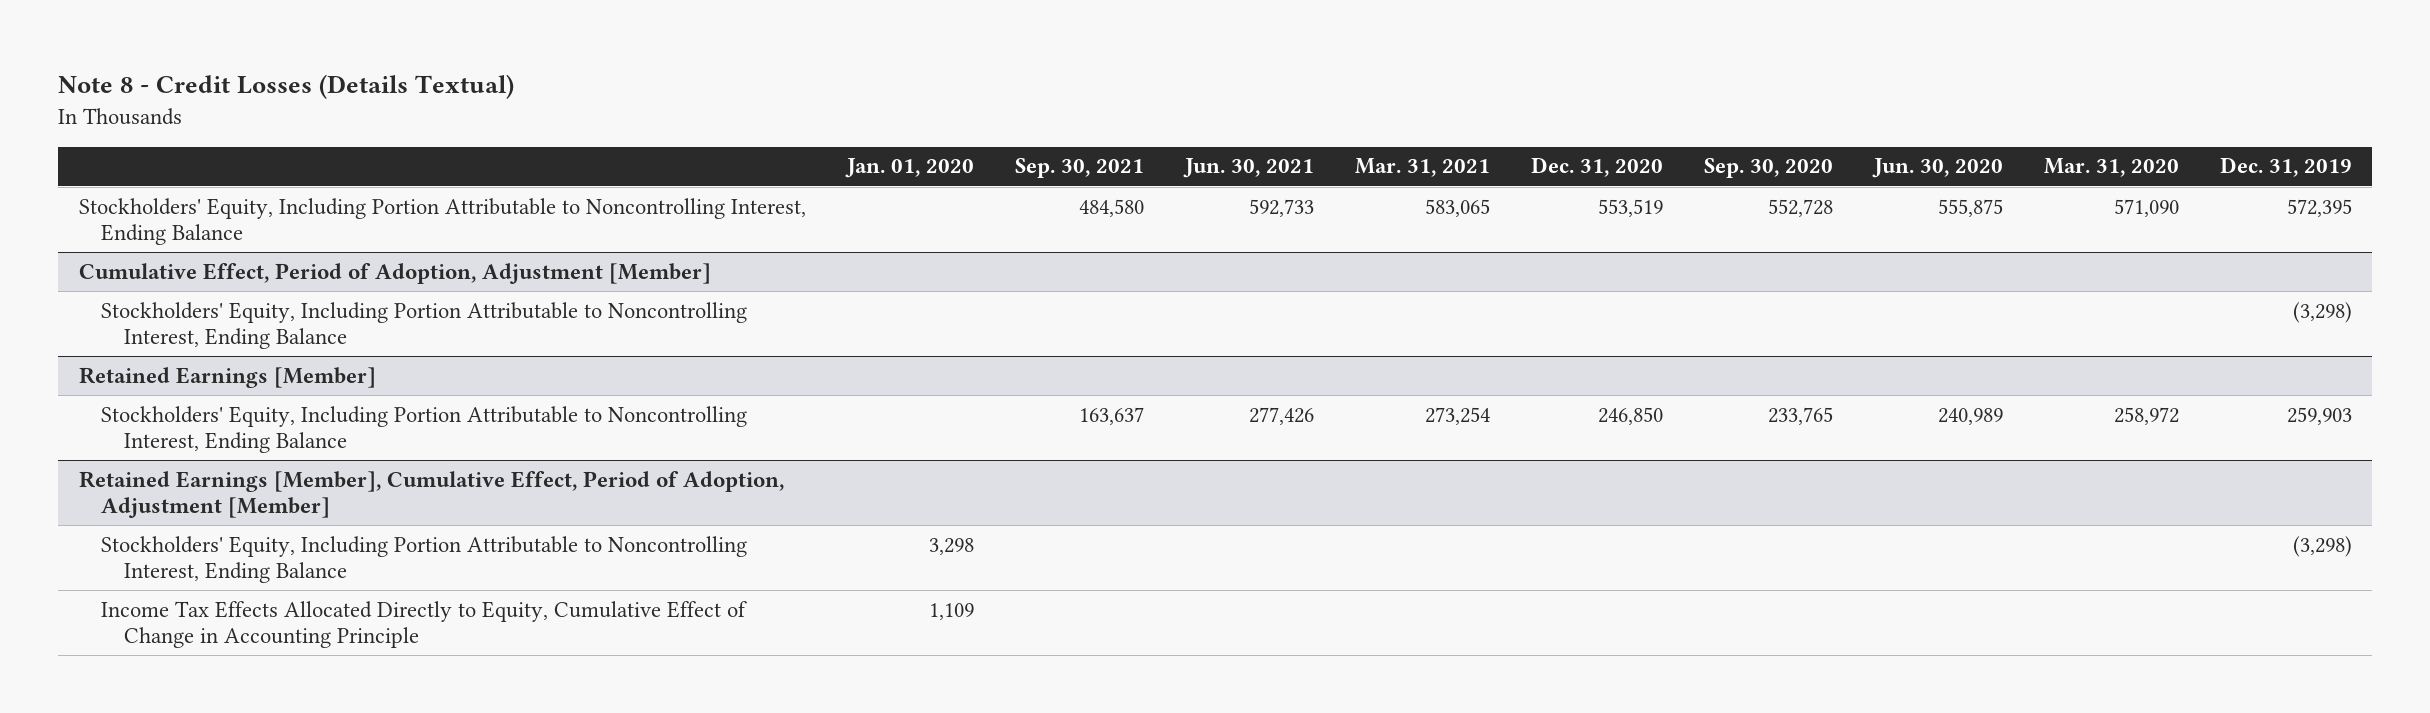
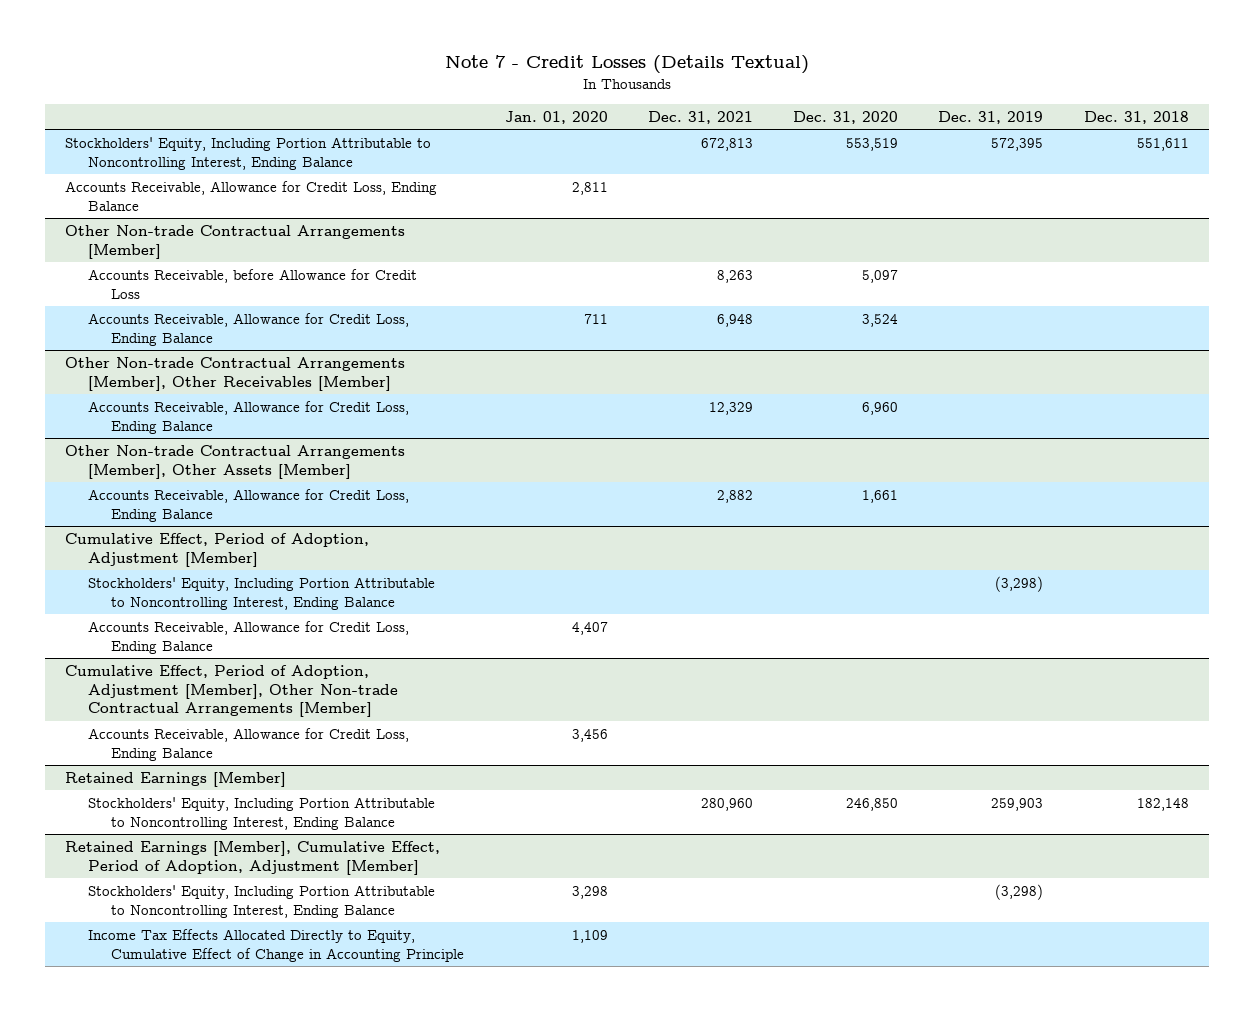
[58,74,515,100] Note 8 - Credit Losses (Details Textual) -> [444,55,809,75] Note 7 - Credit Losses (Details Textual)
[1014,158,1144,179] Sep. 30, 2021 -> none
[1182,158,1314,179] Jun. 30, 2021 -> none
[1354,158,1490,178] Mar. 31, 2021 -> none
[1703,158,1833,179] Sep. 30, 2020 -> none
[1871,158,2003,179] Jun. 30, 2020 -> none
[2043,158,2179,178] Mar. 31, 2020 -> none
none -> [647,110,753,124] Dec. 31, 2021
none -> [1083,110,1189,124] Dec. 31, 2018
none -> [64,180,437,211] Accounts Receivable, Allowance for Credit Loss, Ending Balance
none -> [64,224,405,259] Other Non-trade Contractual Arrangements [Member]
none -> [88,268,418,299] Accounts Receivable, before Allowance for Credit Loss
none -> [88,312,410,346] Accounts Receivable, Allowance for Credit Loss, Ending Balance
none -> [64,356,405,391] Other Non-trade Contractual Arrangements [Member], Other Receivables [Member]
none -> [88,400,410,434] Accounts Receivable, Allowance for Credit Loss, Ending Balance
none -> [64,444,405,479] Other Non-trade Contractual Arrangements [Member], Other Assets [Member]
none -> [88,488,410,522] Accounts Receivable, Allowance for Credit Loss, Ending Balance
none -> [88,620,410,654] Accounts Receivable, Allowance for Credit Loss, Ending Balance
none -> [64,664,399,718] Cumulative Effect, Period of Adoption, Adjustment [Member], Other Non-trade Contractual Arrangements [Member]
none -> [88,727,410,761] Accounts Receivable, Allowance for Credit Loss, Ending Balance

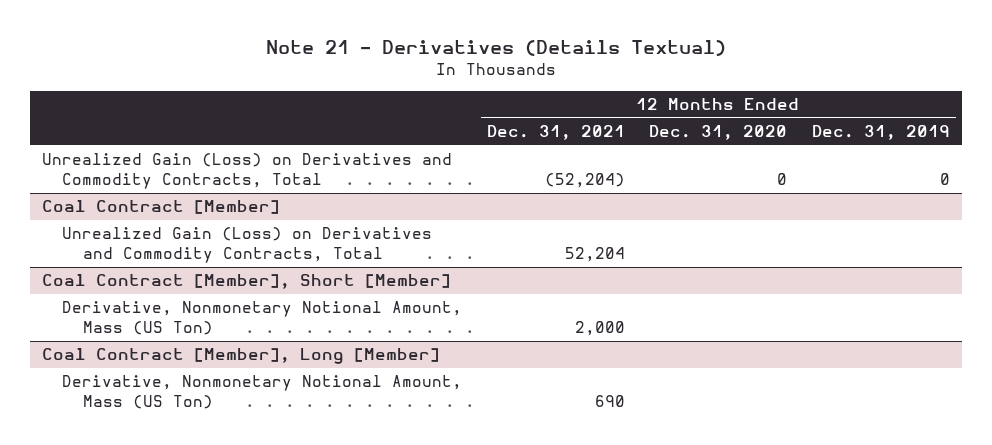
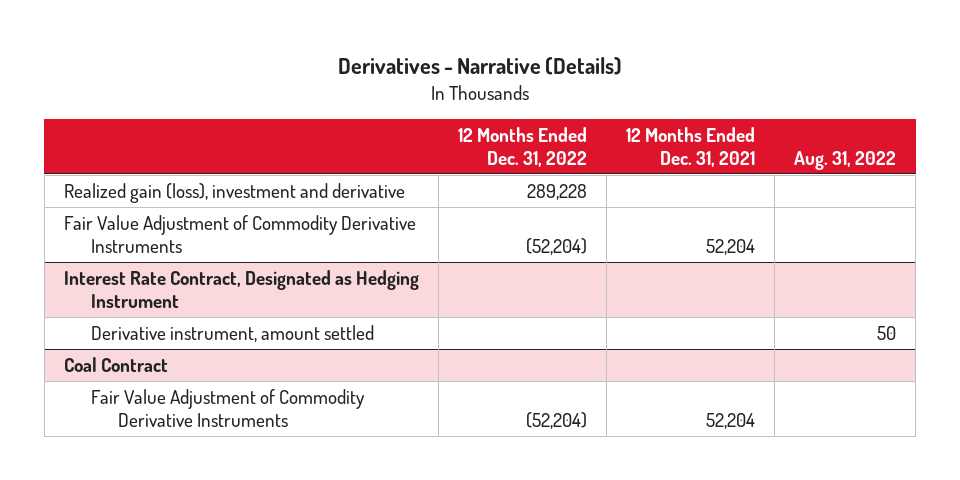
[265,40,726,57] Note 21 - Derivatives (Details Textual) -> [338,57,623,76] Derivatives - Narrative (Details)
[649,125,788,141] Dec. 31, 2020 -> none
[811,125,950,141] Dec. 31, 2019 -> none
none -> [458,126,588,167] 12 Months Ended Dec. 31, 2022
none -> [794,150,897,170] Aug. 31, 2022
[41,153,452,190] Unrealized Gain (Loss) on Derivatives and Commodity Contracts, Total -> none
[41,274,451,290] Coal Contract [Member], Short [Member] -> none
[62,301,463,336] Derivative, Nonmonetary Notional Amount, Mass (US Ton) -> none
[41,348,440,365] Coal Contract [Member], Long [Member] -> none
[62,375,463,410] Derivative, Nonmonetary Notional Amount, Mass (US Ton) -> none
none -> [64,182,406,203] Realized gain (loss), investment and derivative
none -> [64,214,417,253] Fair Value Adjustment of Commodity Derivative Instruments
none -> [64,269,420,308] Interest Rate Contract, Designated as Hedging Instrument
none -> [90,324,374,342] Derivative instrument, amount settled
[41,200,280,215] Coal Contract [Member] -> [64,356,169,372] Coal Contract
[62,227,433,264] Unrealized Gain (Loss) on Derivatives and Commodity Contracts, Total -> [90,388,365,427] Fair Value Adjustment of Commodity Derivative Instruments

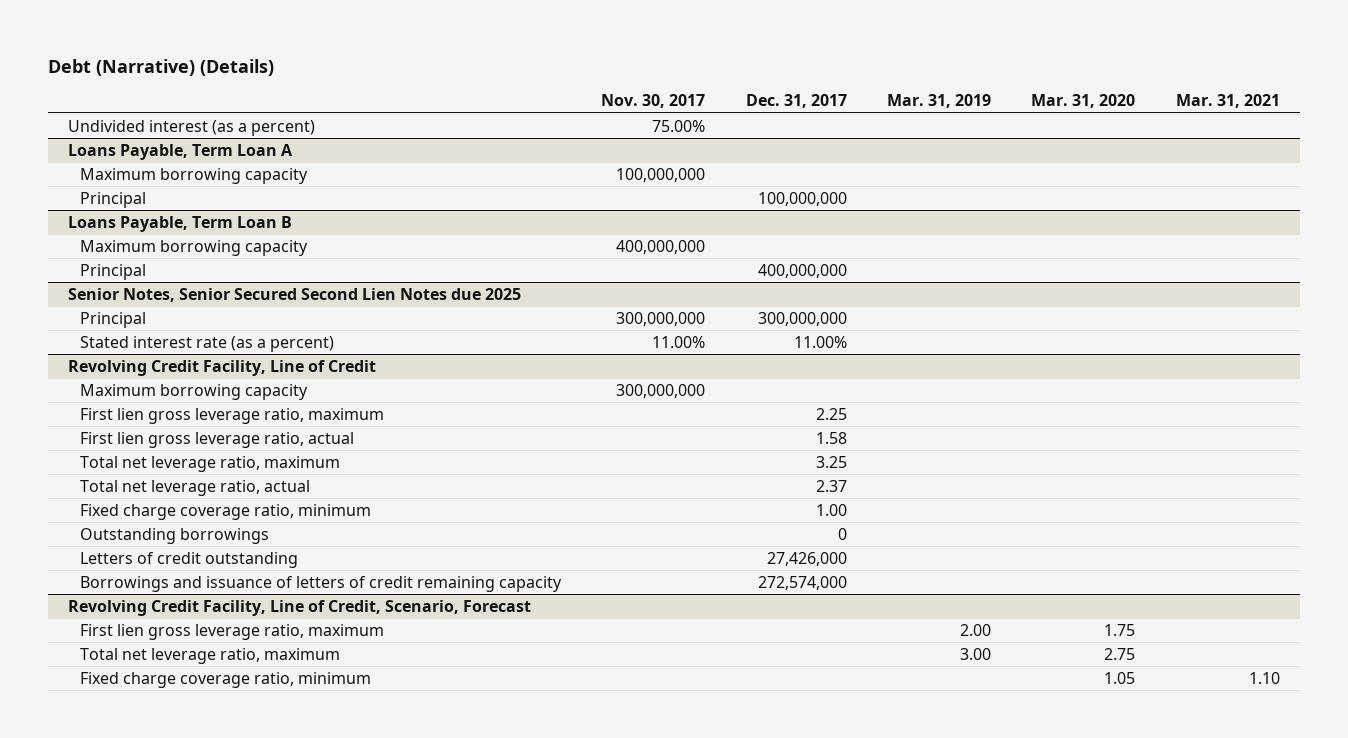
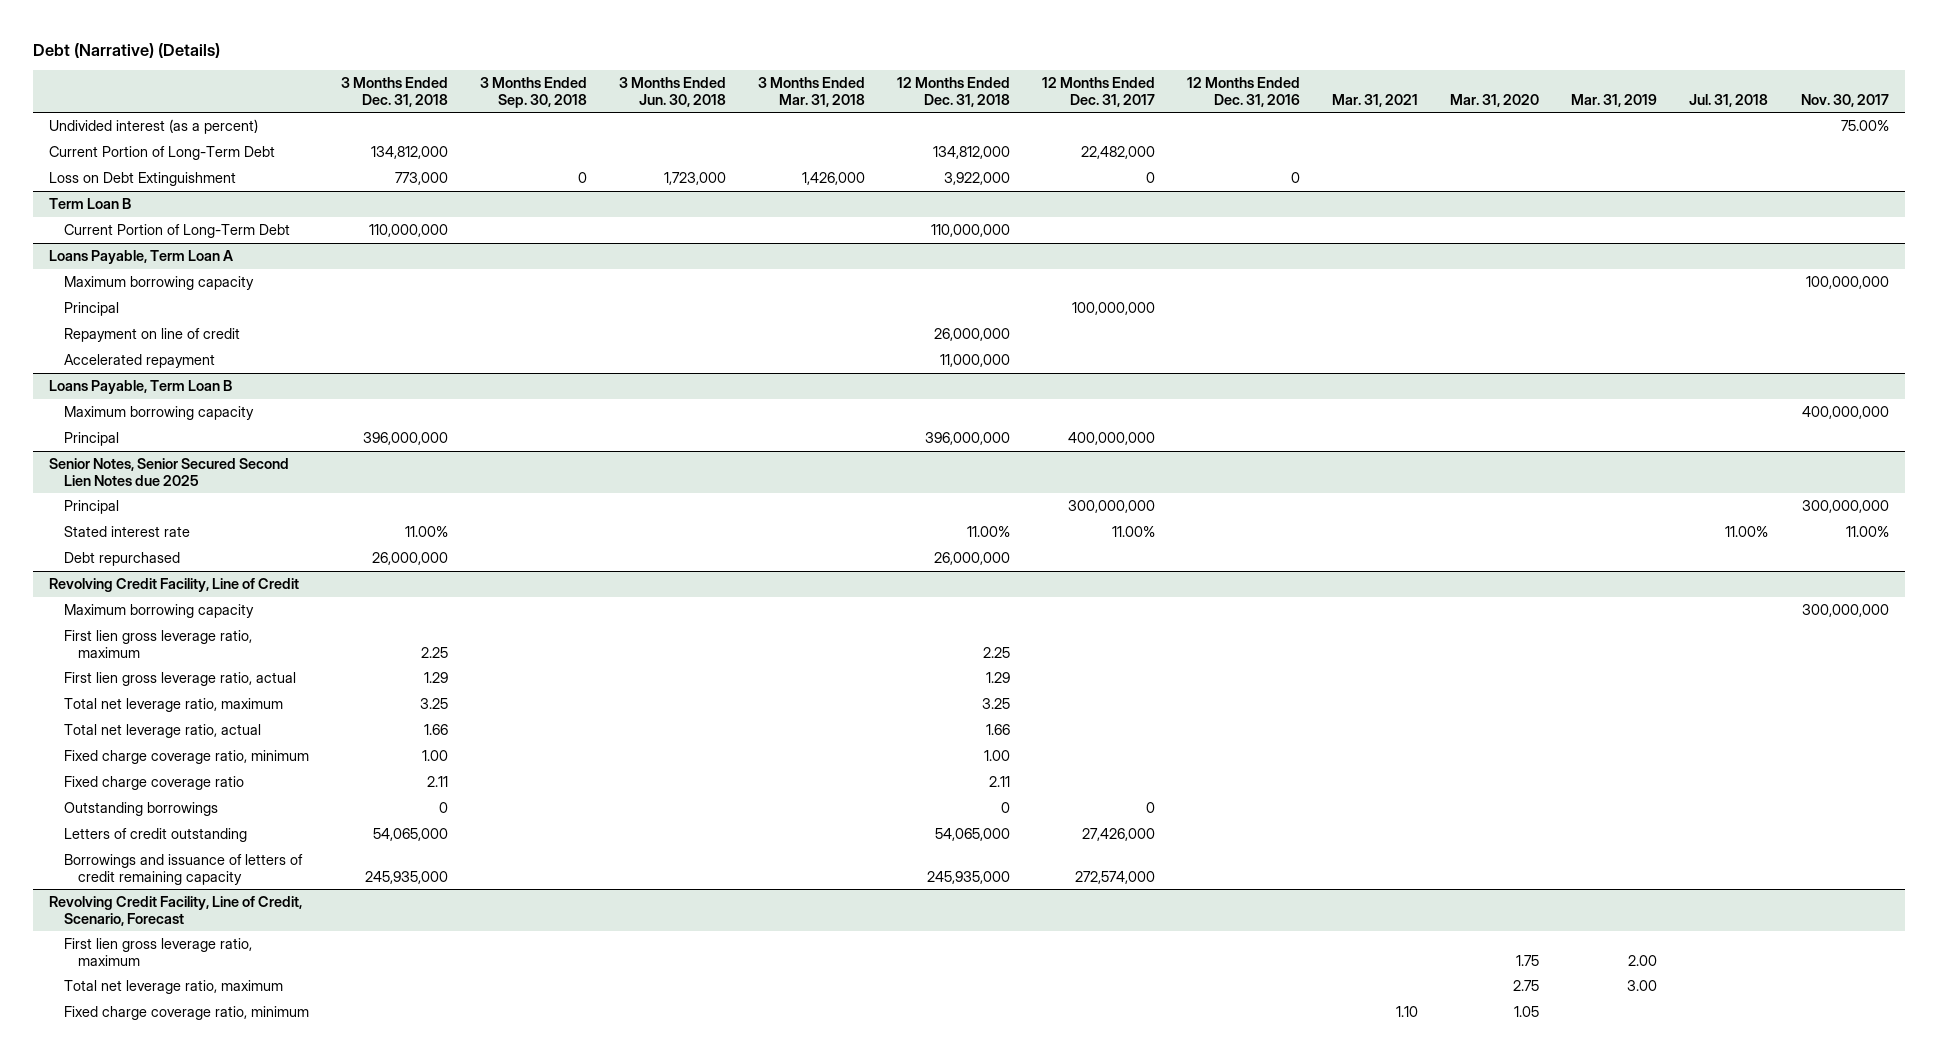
[745,94,847,109] Dec. 31, 2017 -> none
none -> [340,77,448,107] 3 Months Ended Dec. 31, 2018
none -> [479,77,587,108] 3 Months Ended Sep. 30, 2018
none -> [618,77,726,107] 3 Months Ended Jun. 30, 2018
none -> [757,77,865,107] 3 Months Ended Mar. 31, 2018
none -> [897,77,1011,107] 12 Months Ended Dec. 31, 2018
none -> [1042,77,1156,107] 12 Months Ended Dec. 31, 2017
none -> [1187,77,1301,107] 12 Months Ended Dec. 31, 2016
none -> [1689,93,1769,107] Jul. 31, 2018
none -> [49,146,276,161] Current Portion of Long-Term Debt
none -> [49,172,237,187] Loss on Debt Extinguishment
none -> [49,198,132,210] Term Loan B
none -> [63,224,290,239] Current Portion of Long-Term Debt
none -> [63,328,240,343] Repayment on line of credit
none -> [63,354,215,369] Accelerated repayment
[79,335,334,352] Stated interest rate (as a percent) -> [63,526,190,538] Stated interest rate
none -> [63,552,180,567] Debt repurchased
none -> [63,776,244,791] Fixed charge coverage ratio

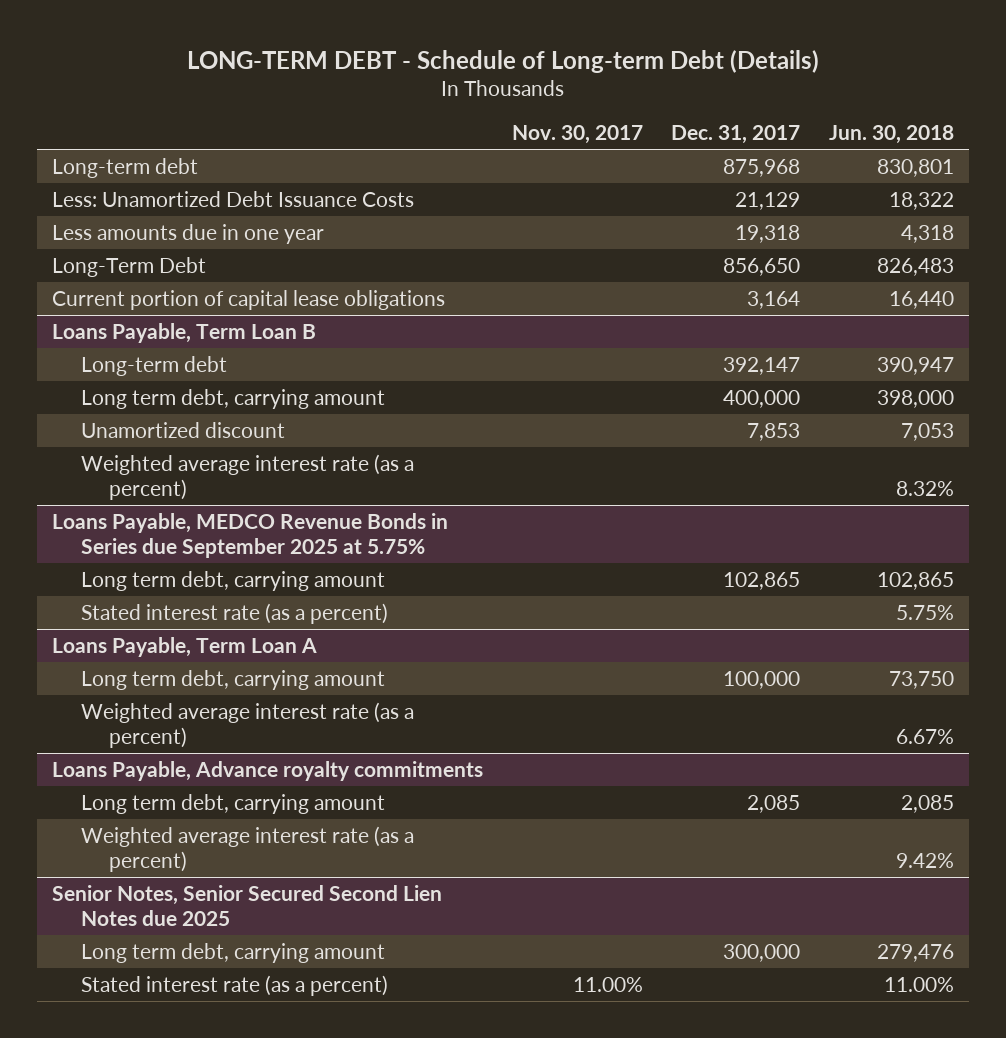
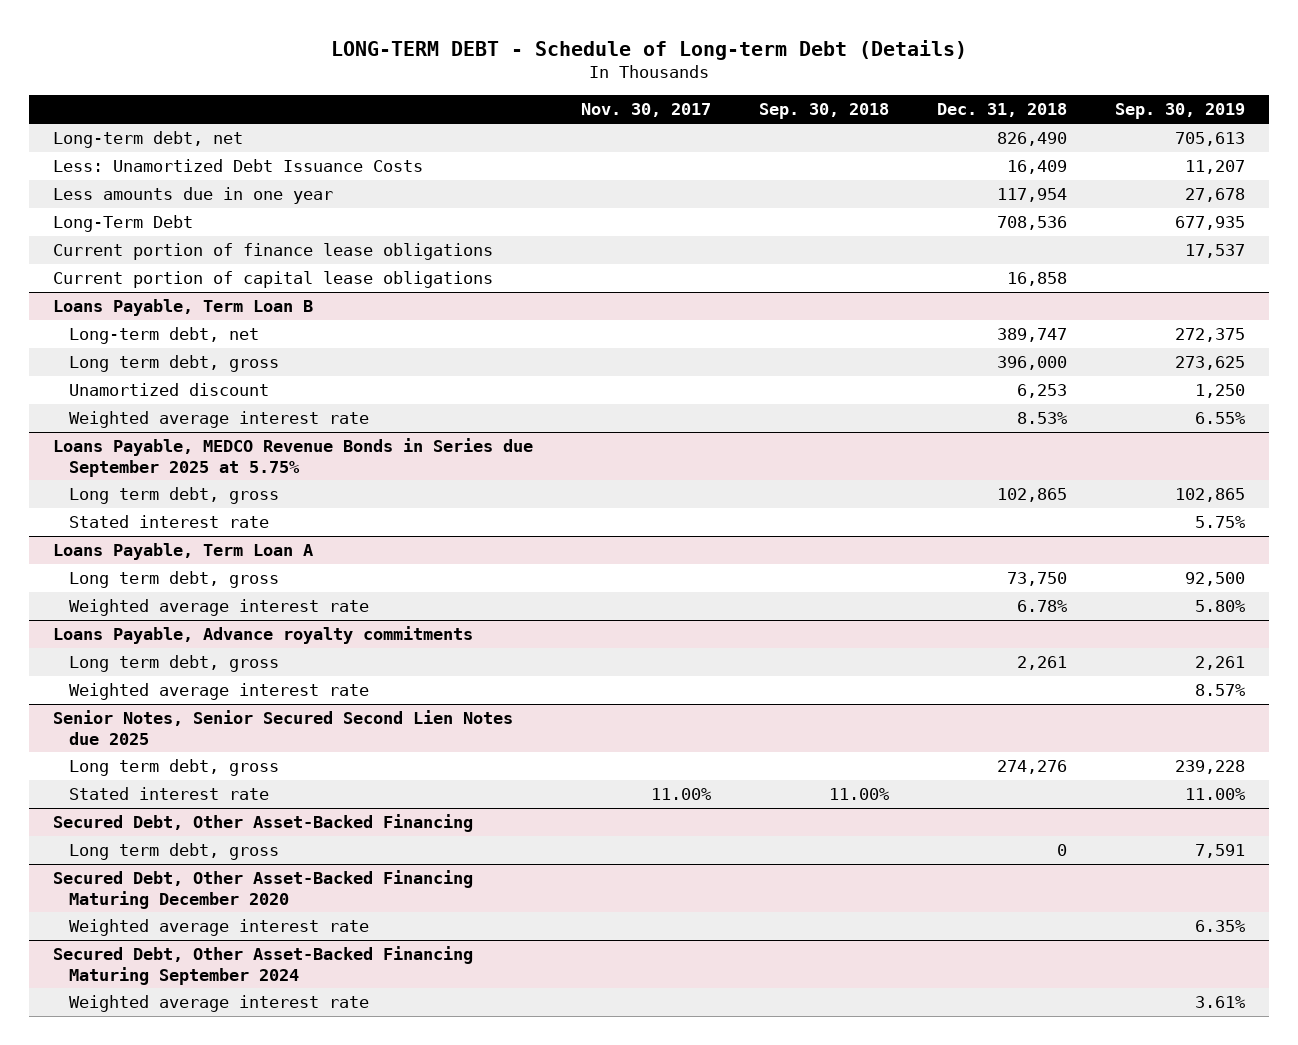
[671,125,801,145] Dec. 31, 2017 -> none
[829,125,955,145] Jun. 30, 2018 -> none
none -> [759,103,890,120] Sep. 30, 2018
none -> [936,103,1067,118] Dec. 31, 2018
none -> [1114,103,1245,120] Sep. 30, 2019
[51,157,198,178] Long-term debt -> [53,131,244,149] Long-term debt, net
none -> [53,243,494,261] Current portion of finance lease obligations
[80,355,227,376] Long-term debt -> [68,327,259,345] Long-term debt, net
[80,388,385,409] Long term debt, carrying amount -> [68,355,279,373] Long term debt, gross
[80,453,414,500] Weighted average interest rate (as a percent) -> [68,411,369,429] Weighted average interest rate
[80,570,385,591] Long term debt, carrying amount -> [68,487,279,505] Long term debt, gross
[80,602,388,624] Stated interest rate (as a percent) -> [68,515,269,529] Stated interest rate
[80,669,385,690] Long term debt, carrying amount -> [68,571,279,589] Long term debt, gross
[80,701,414,748] Weighted average interest rate (as a percent) -> [68,599,369,617] Weighted average interest rate
[80,793,385,814] Long term debt, carrying amount -> [68,655,279,673] Long term debt, gross
[80,825,414,872] Weighted average interest rate (as a percent) -> [68,683,369,701] Weighted average interest rate
[80,942,385,963] Long term debt, carrying amount -> [68,759,279,777] Long term debt, gross
[80,974,388,996] Stated interest rate (as a percent) -> [68,787,269,801] Stated interest rate
none -> [53,814,474,833] Secured Debt, Other Asset-Backed Financing
none -> [68,843,279,861] Long term debt, gross
none -> [53,870,474,909] Secured Debt, Other Asset-Backed Financing Maturing December 2020
none -> [68,919,369,937] Weighted average interest rate
none -> [53,946,474,985] Secured Debt, Other Asset-Backed Financing Maturing September 2024
none -> [68,995,369,1013] Weighted average interest rate

